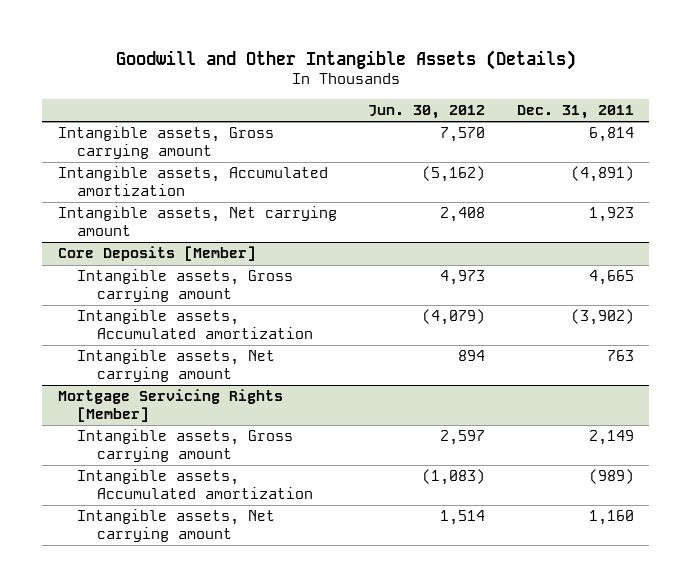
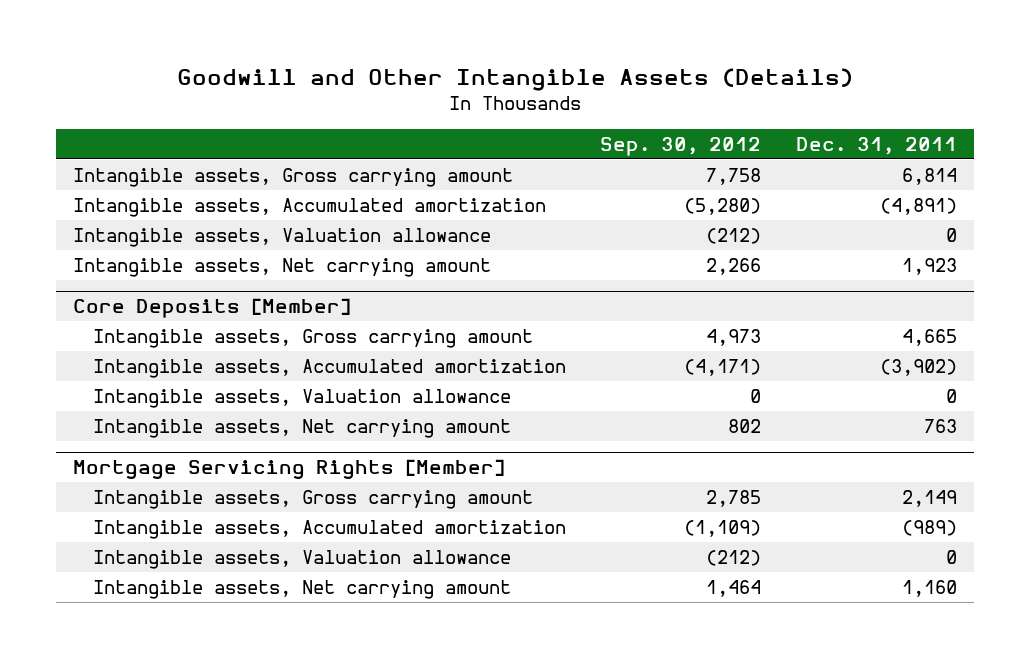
[368,105,486,120] Jun. 30, 2012 -> none
none -> [600,137,762,157] Sep. 30, 2012
none -> [73,227,492,247] Intangible assets, Valuation allowance
none -> [93,388,512,408] Intangible assets, Valuation allowance
none -> [93,549,512,569] Intangible assets, Valuation allowance

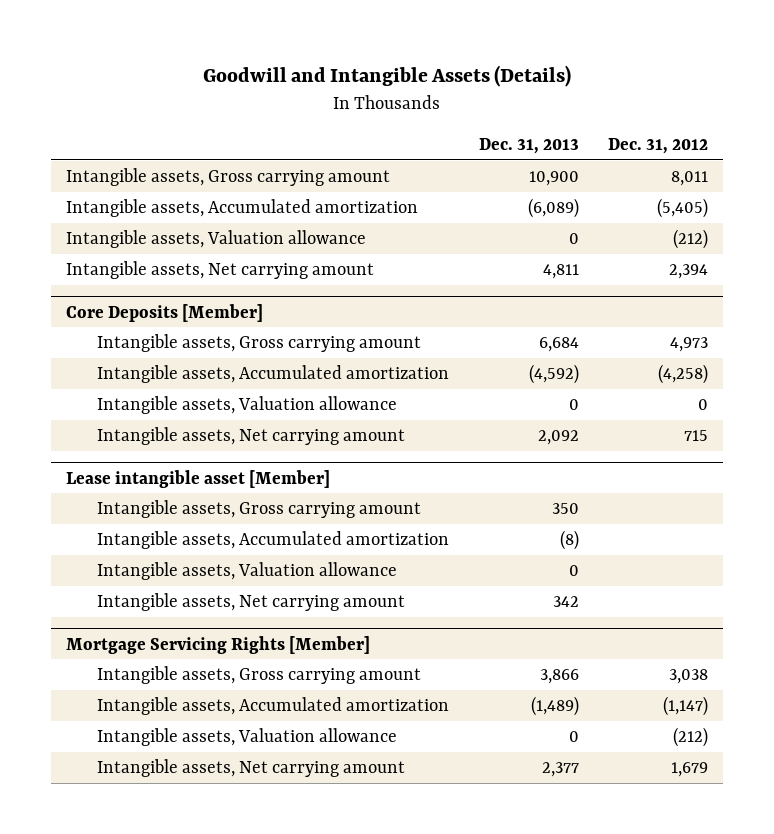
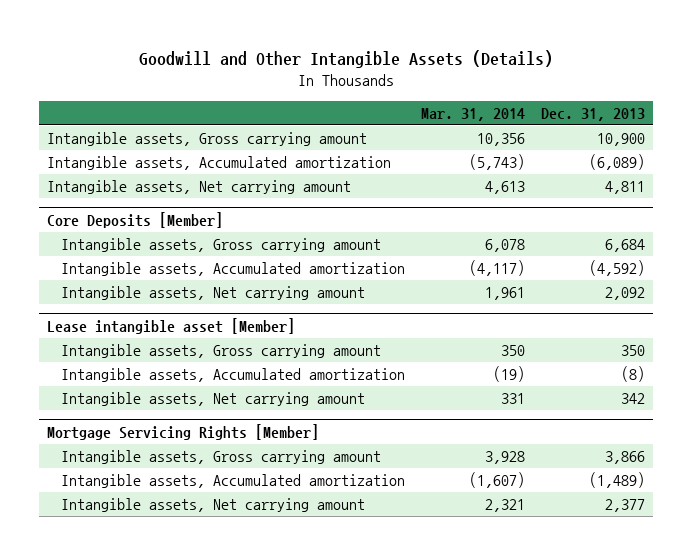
[203,65,572,88] Goodwill and Intangible Assets (Details) -> [139,49,554,68] Goodwill and Other Intangible Assets (Details)
[608,138,709,155] Dec. 31, 2012 -> none
none -> [420,107,525,121] Mar. 31, 2014
[65,229,366,248] Intangible assets, Valuation allowance -> none
[97,395,398,414] Intangible assets, Valuation allowance -> none
[97,561,398,580] Intangible assets, Valuation allowance -> none
[97,727,398,746] Intangible assets, Valuation allowance -> none

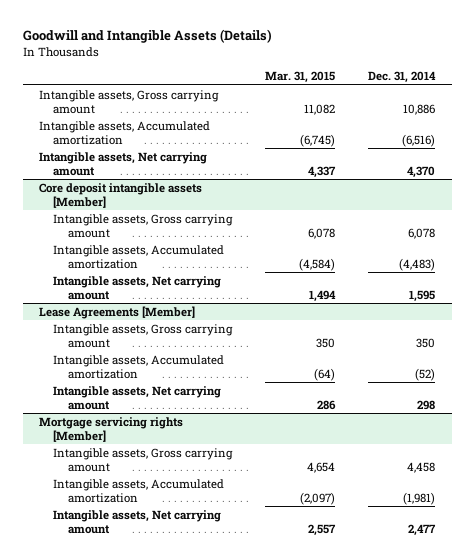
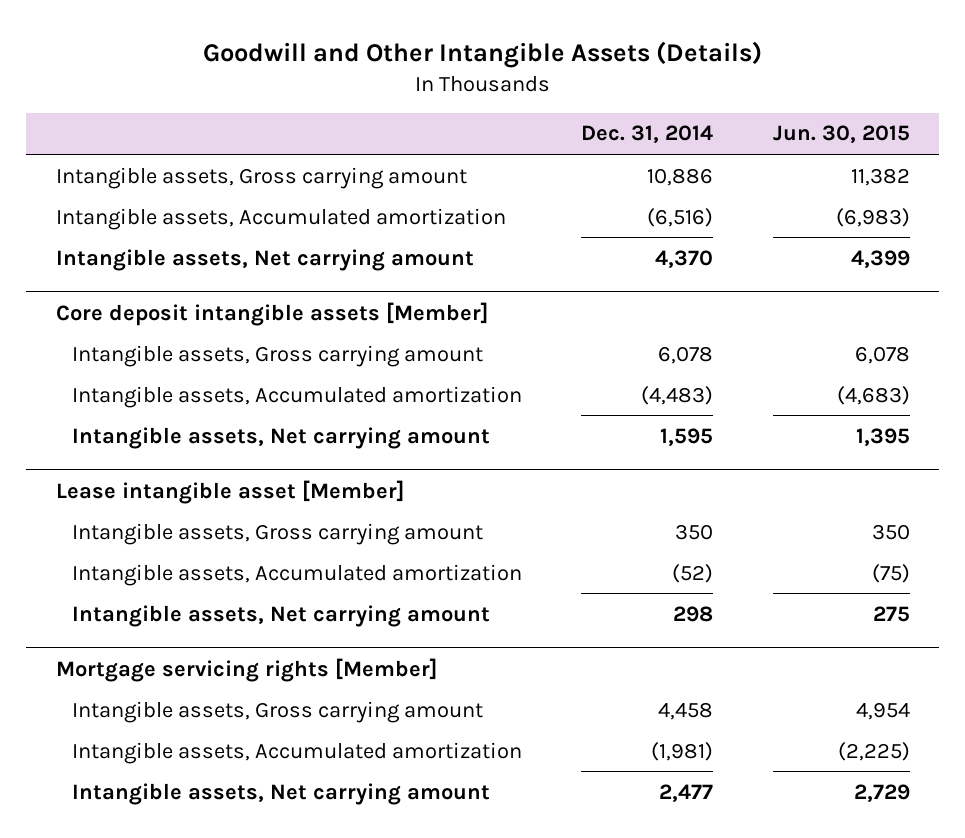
[22,29,272,44] Goodwill and Intangible Assets (Details) -> [202,40,762,68] Goodwill and Other Intangible Assets (Details)
[265,70,336,83] Mar. 31, 2015 -> none
none -> [772,125,910,144] Jun. 30, 2015
[39,305,196,319] Lease Agreements [Member] -> [55,479,404,504] Lease intangible asset [Member]

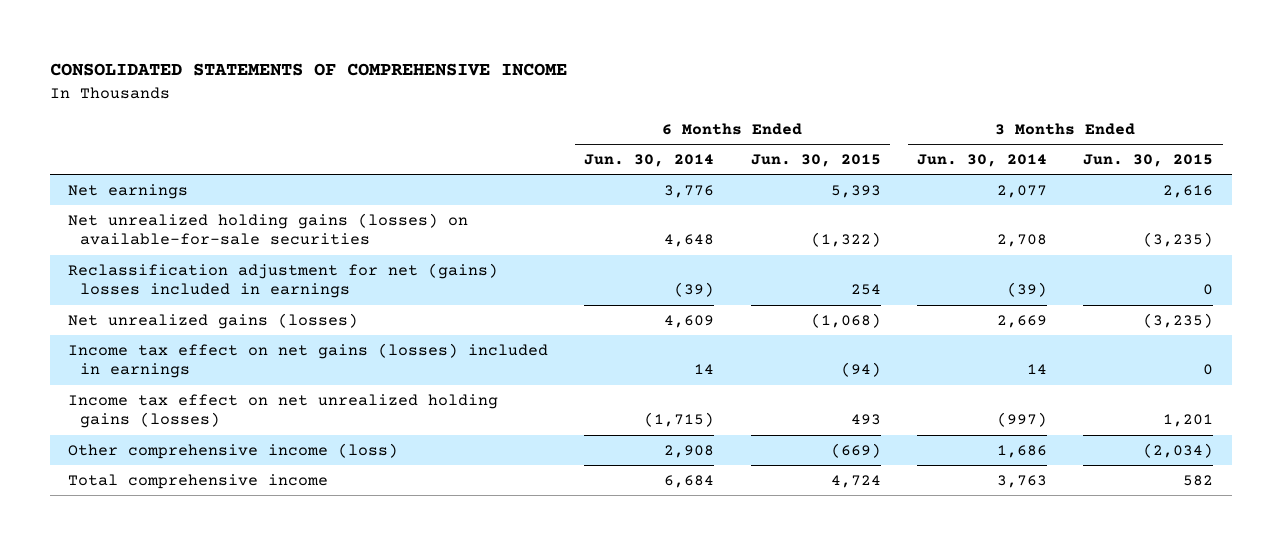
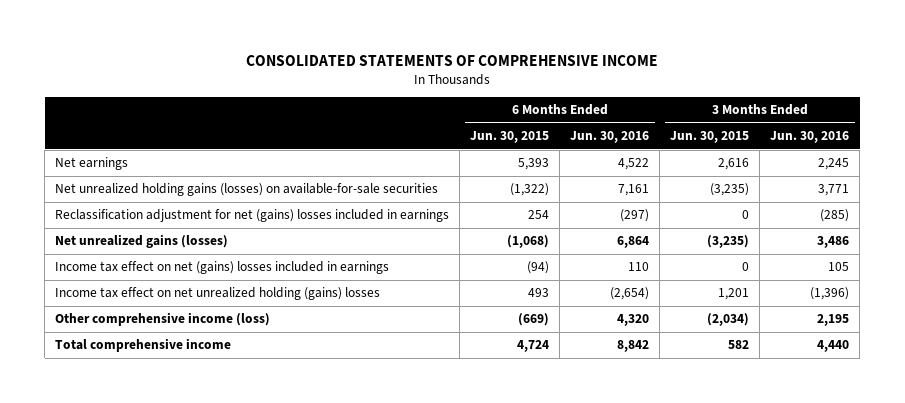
[584,154,715,168] Jun. 30, 2014 -> none
[917,154,1048,168] Jun. 30, 2014 -> none
none -> [570,131,650,144] Jun. 30, 2016
none -> [770,131,850,144] Jun. 30, 2016
[67,342,548,379] Income tax effect on net gains (losses) included in earnings -> [55,261,390,275] Income tax effect on net (gains) losses included in earnings
[67,393,498,429] Income tax effect on net unrealized holding gains (losses) -> [55,287,381,301] Income tax effect on net unrealized holding (gains) losses

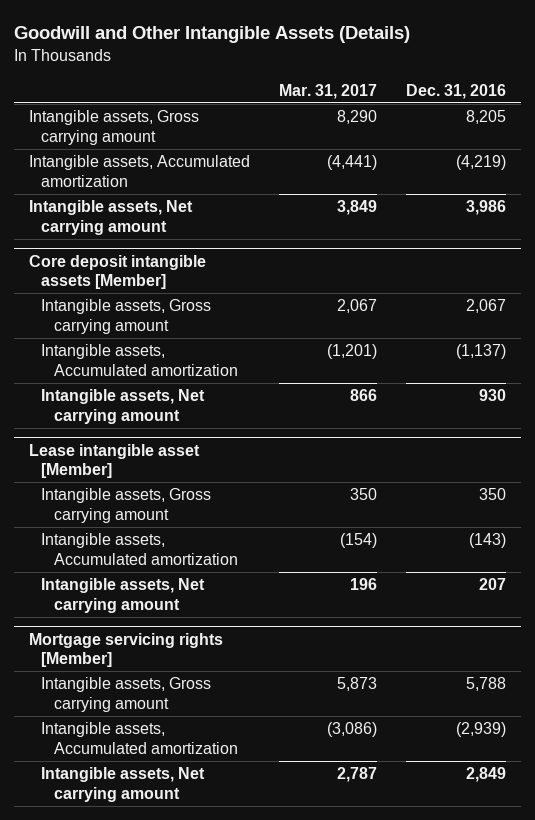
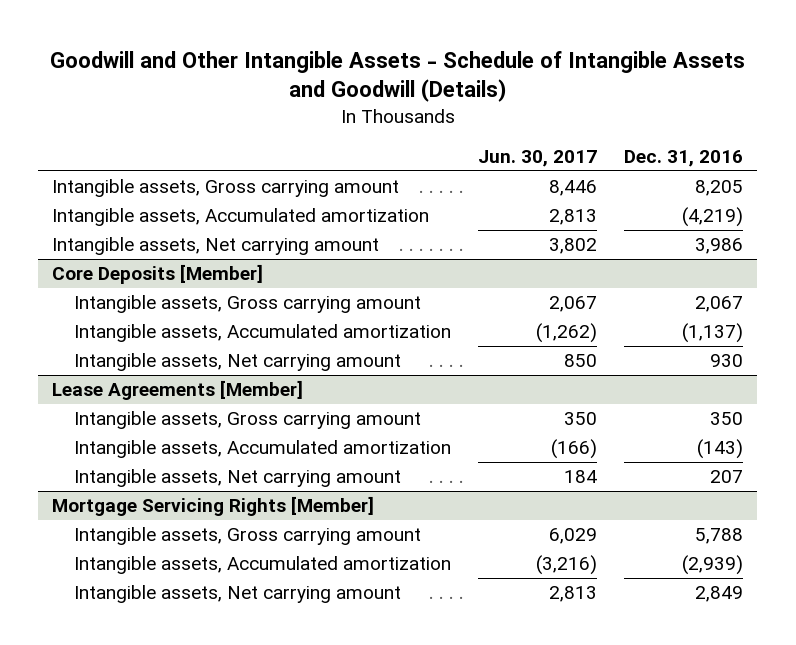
[14,26,411,44] Goodwill and Other Intangible Assets (Details) -> [49,50,745,103] Goodwill and Other Intangible Assets - Schedule of Intangible Assets and Goodwill (Details)
[279,83,378,99] Mar. 31, 2017 -> none
none -> [477,150,597,168] Jun. 30, 2017
[28,254,206,290] Core deposit intangible assets [Member] -> [52,264,264,285] Core Deposits [Member]
[28,443,200,479] Lease intangible asset [Member] -> [52,380,304,401] Lease Agreements [Member]
[28,632,223,668] Mortgage servicing rights [Member] -> [52,496,375,517] Mortgage Servicing Rights [Member]

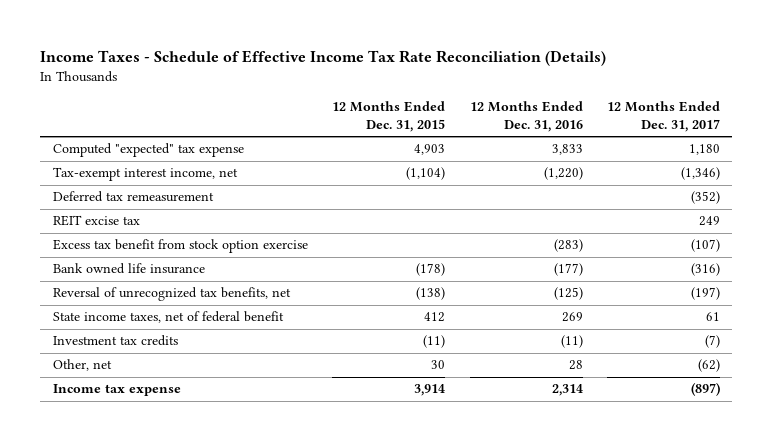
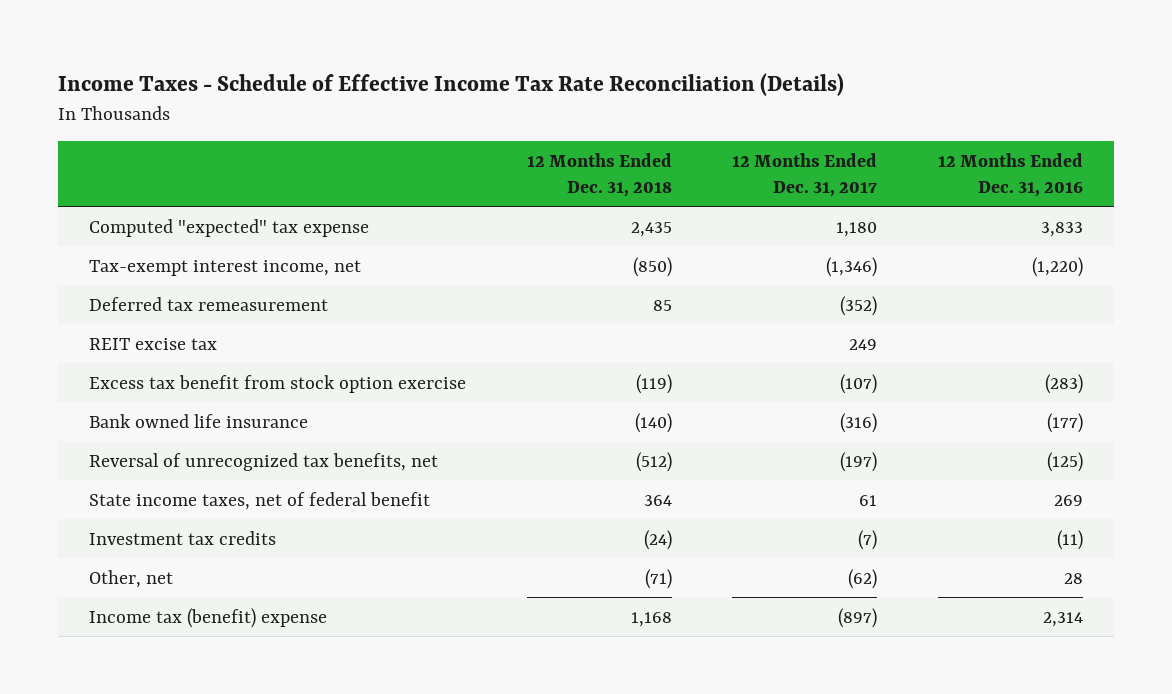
[332,101,446,132] 12 Months Ended Dec. 31, 2015 -> none
none -> [526,152,672,197] 12 Months Ended Dec. 31, 2018
[52,384,181,397] Income tax expense -> [88,607,327,628] Income tax (benefit) expense

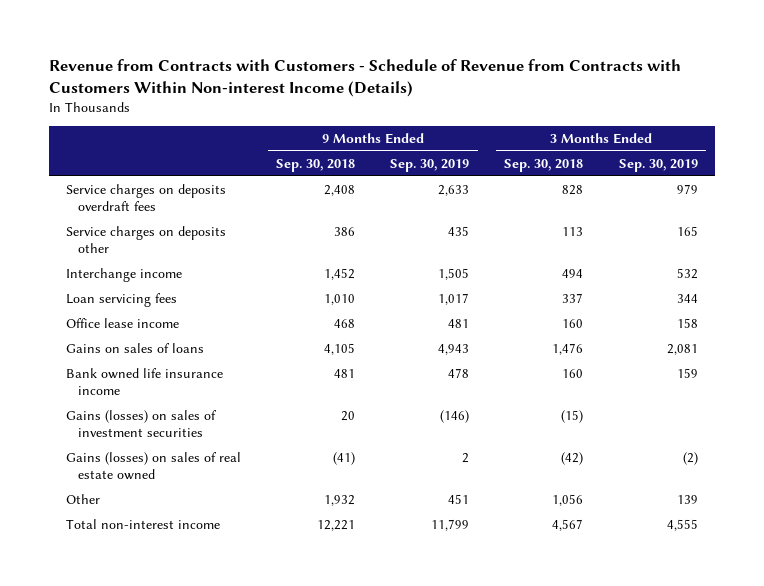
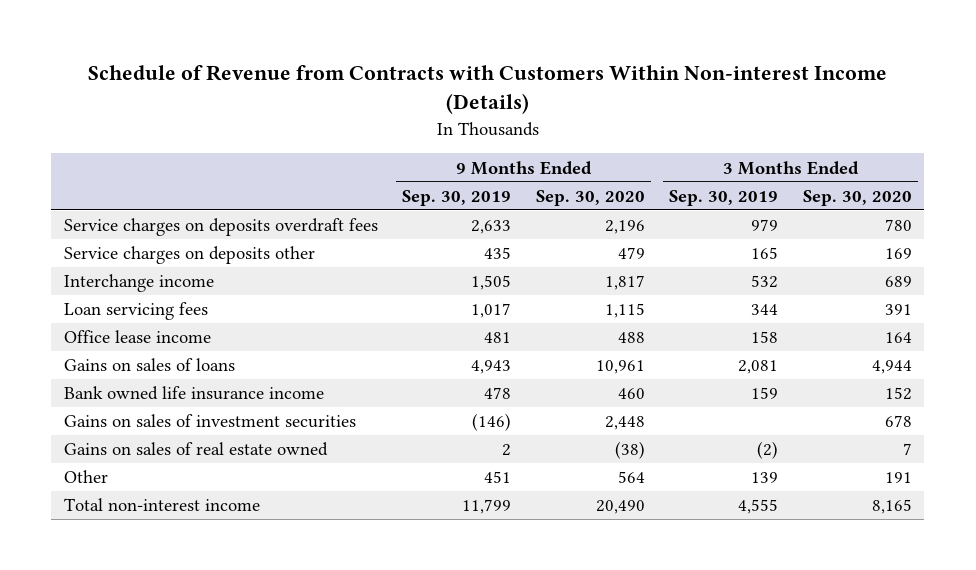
[48,58,681,97] Revenue from Contracts with Customers - Schedule of Revenue from Contracts with Customers Within Non-interest Income (Details) -> [87,65,887,115] Schedule of Revenue from Contracts with Customers Within Non-interest Income (Details)
[276,158,356,172] Sep. 30, 2018 -> none
[504,158,584,172] Sep. 30, 2018 -> none
none -> [535,189,645,206] Sep. 30, 2020
none -> [803,189,913,206] Sep. 30, 2020
[66,410,218,438] Gains (losses) on sales of investment securities -> [63,414,356,429] Gains on sales of investment securities
[66,452,242,481] Gains (losses) on sales of real estate owned -> [63,442,328,457] Gains on sales of real estate owned

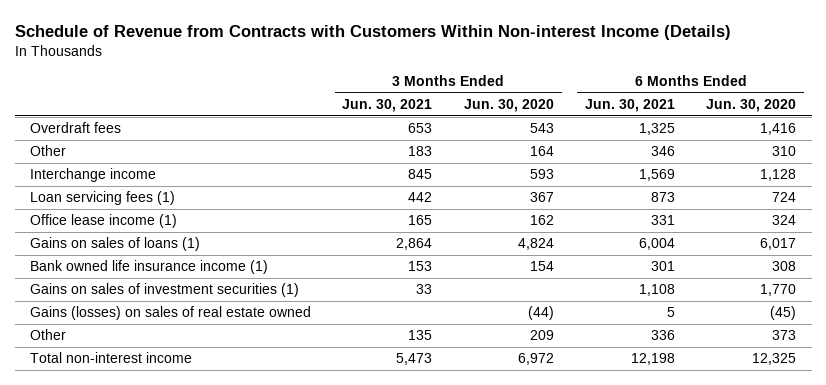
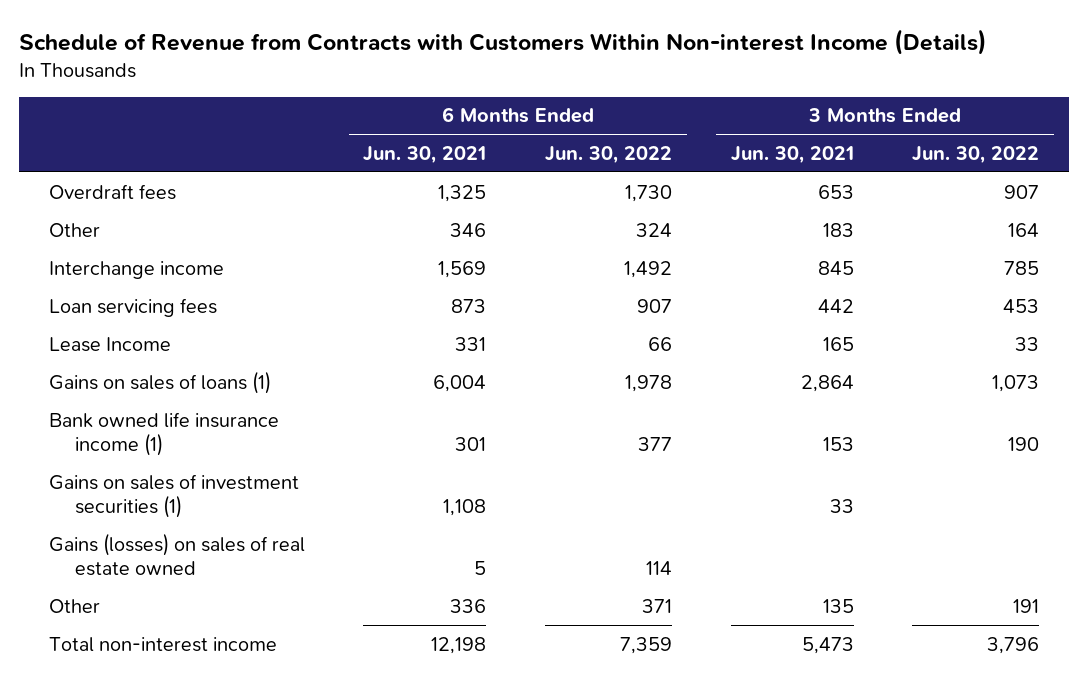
[463,99,554,113] Jun. 30, 2020 -> none
[706,99,797,113] Jun. 30, 2020 -> none
none -> [545,145,673,164] Jun. 30, 2022
none -> [912,145,1040,164] Jun. 30, 2022
[30,191,176,206] Loan servicing fees (1) -> [48,297,217,317] Loan servicing fees
[30,214,178,229] Office lease income (1) -> [48,336,171,352] Lease Income

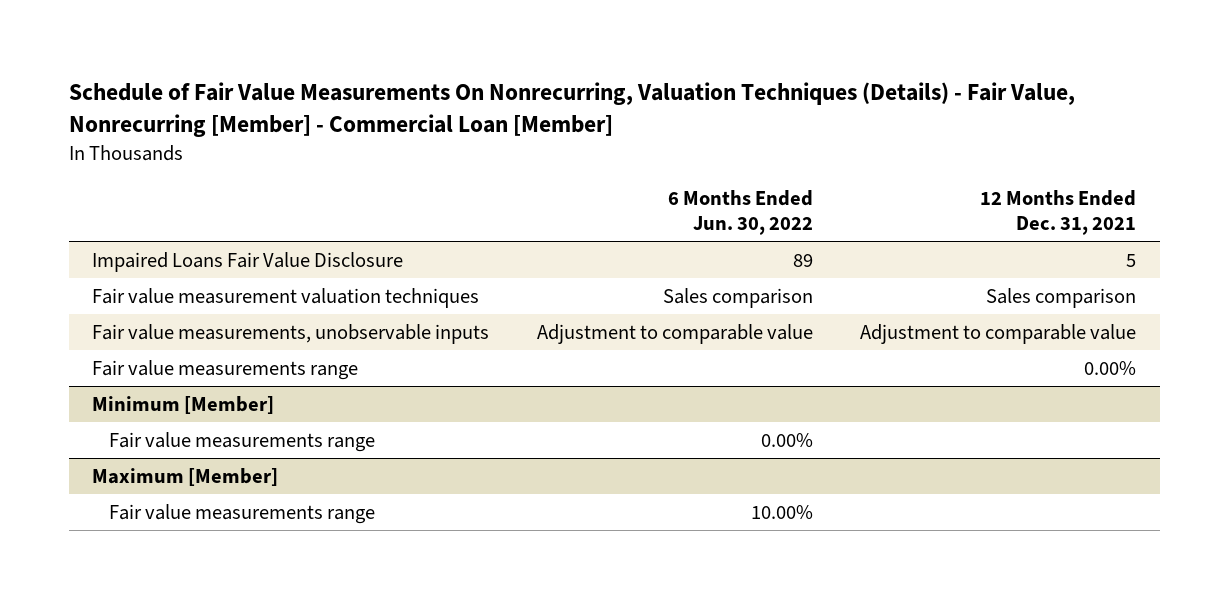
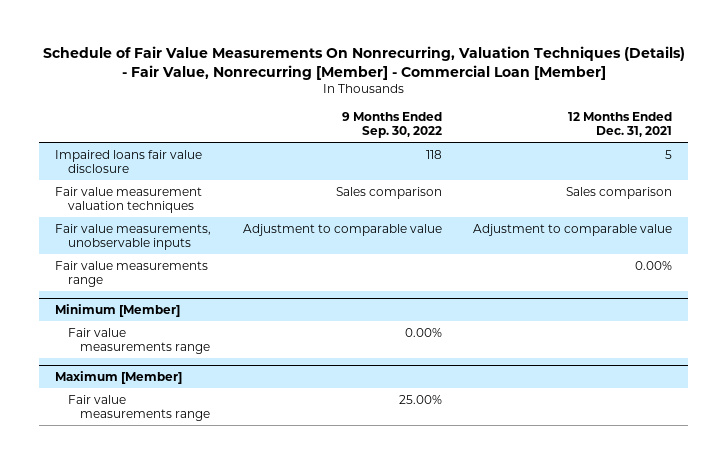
[667,189,813,235] 6 Months Ended Jun. 30, 2022 -> none
none -> [341,112,442,139] 9 Months Ended Sep. 30, 2022
[92,251,404,272] Impaired Loans Fair Value Disclosure -> [55,149,203,173] Impaired loans fair value disclosure

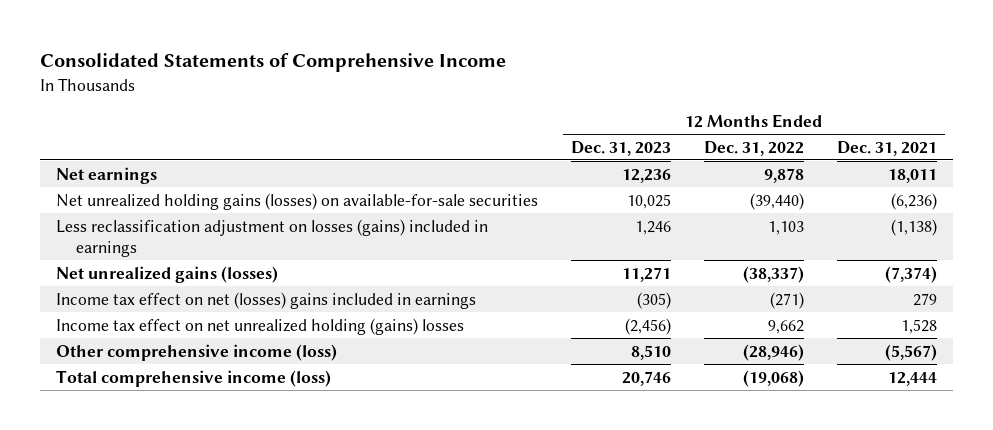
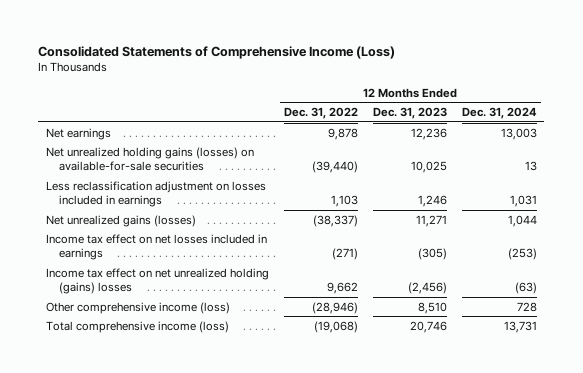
[40,53,507,73] Consolidated Statements of Comprehensive Income -> [38,45,396,59] Consolidated Statements of Comprehensive Income (Loss)
[836,140,937,156] Dec. 31, 2021 -> none
none -> [461,106,537,119] Dec. 31, 2024
[56,218,489,257] Less reclassification adjustment on losses (gains) included in earnings -> [45,180,266,207] Less reclassification adjustment on losses included in earnings
[56,291,477,309] Income tax effect on net (losses) gains included in earnings -> [45,233,267,260] Income tax effect on net losses included in earnings

